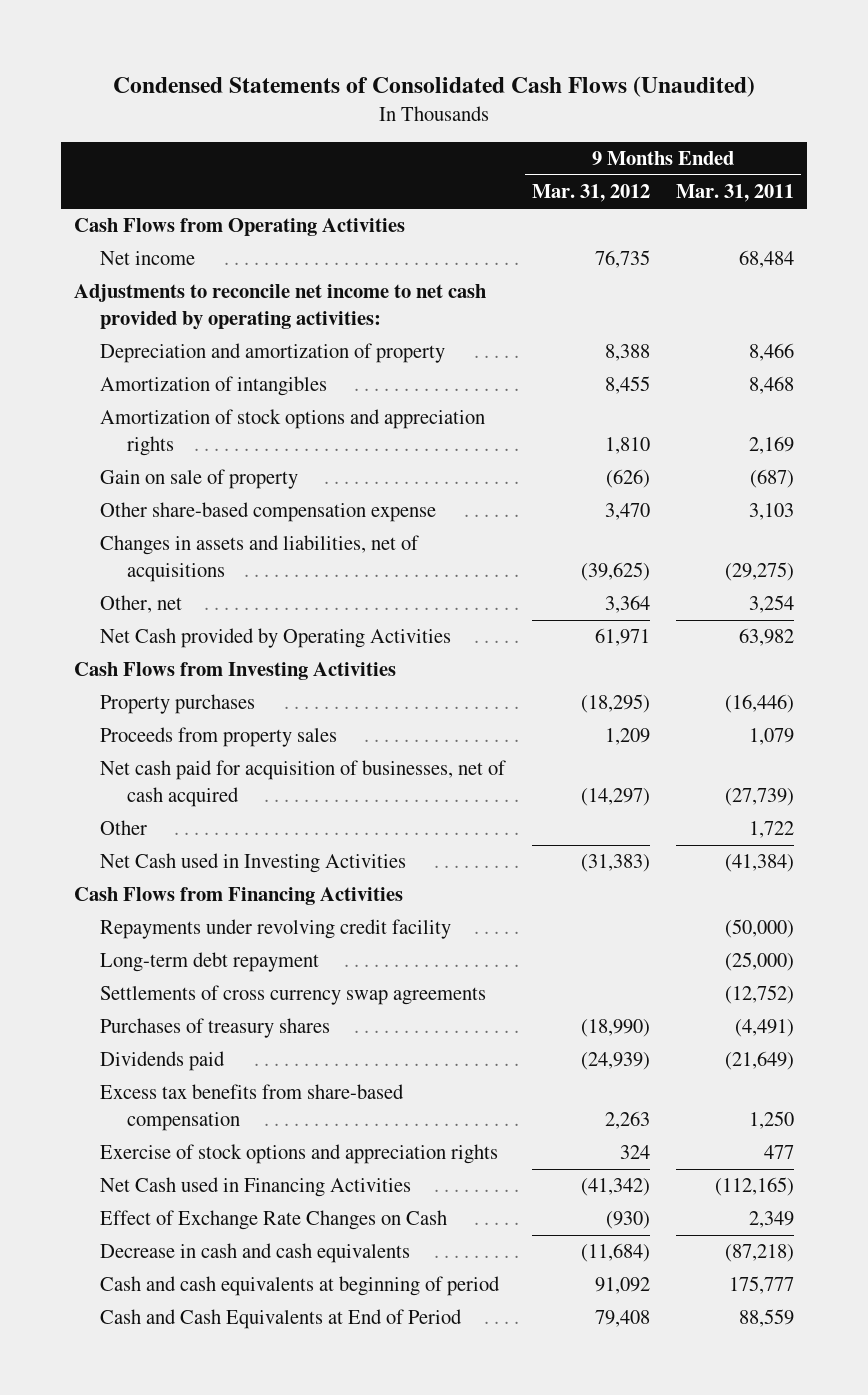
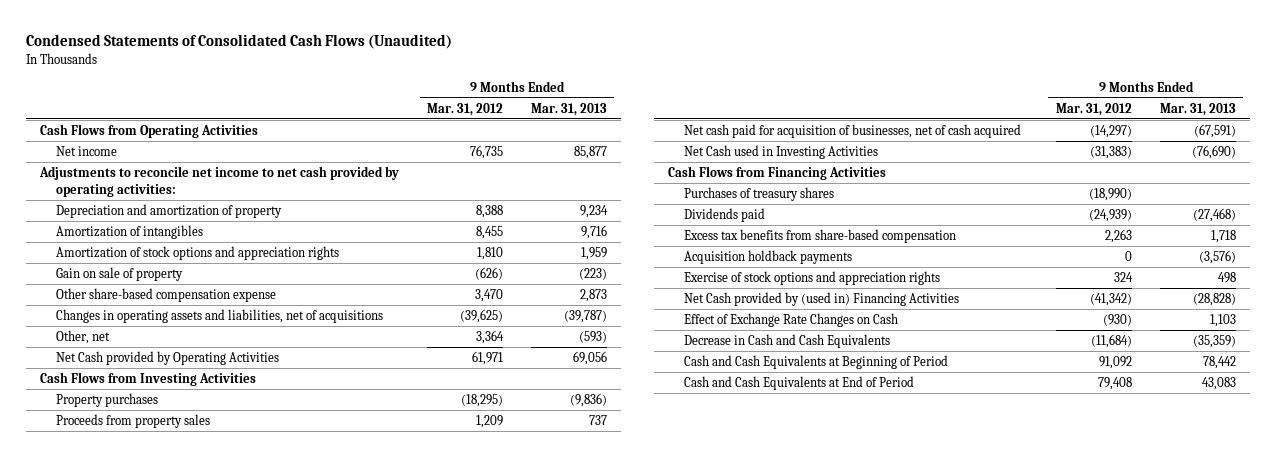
[676,184,795,203] Mar. 31, 2011 -> none
none -> [531,102,608,116] Mar. 31, 2013
[100,535,420,583] Changes in assets and liabilities, net of acquisitions -> [55,308,383,323] Changes in operating assets and liabilities, net of acquisitions
[100,820,148,836] Other -> none
[100,919,452,940] Repayments under revolving credit facility -> none
[100,952,320,973] Long-term debt repayment -> none
[100,985,487,1006] Settlements of cross currency swap agreements -> none
none -> [684,249,853,264] Acquisition holdback payments
[100,1177,412,1198] Net Cash used in Financing Activities -> [684,291,960,306] Net Cash provided by (used in) Financing Activities
[100,1243,411,1264] Decrease in cash and cash equivalents -> [684,333,891,348] Decrease in Cash and Cash Equivalents
[100,1276,501,1297] Cash and cash equivalents at beginning of period -> [684,354,949,369] Cash and Cash Equivalents at Beginning of Period

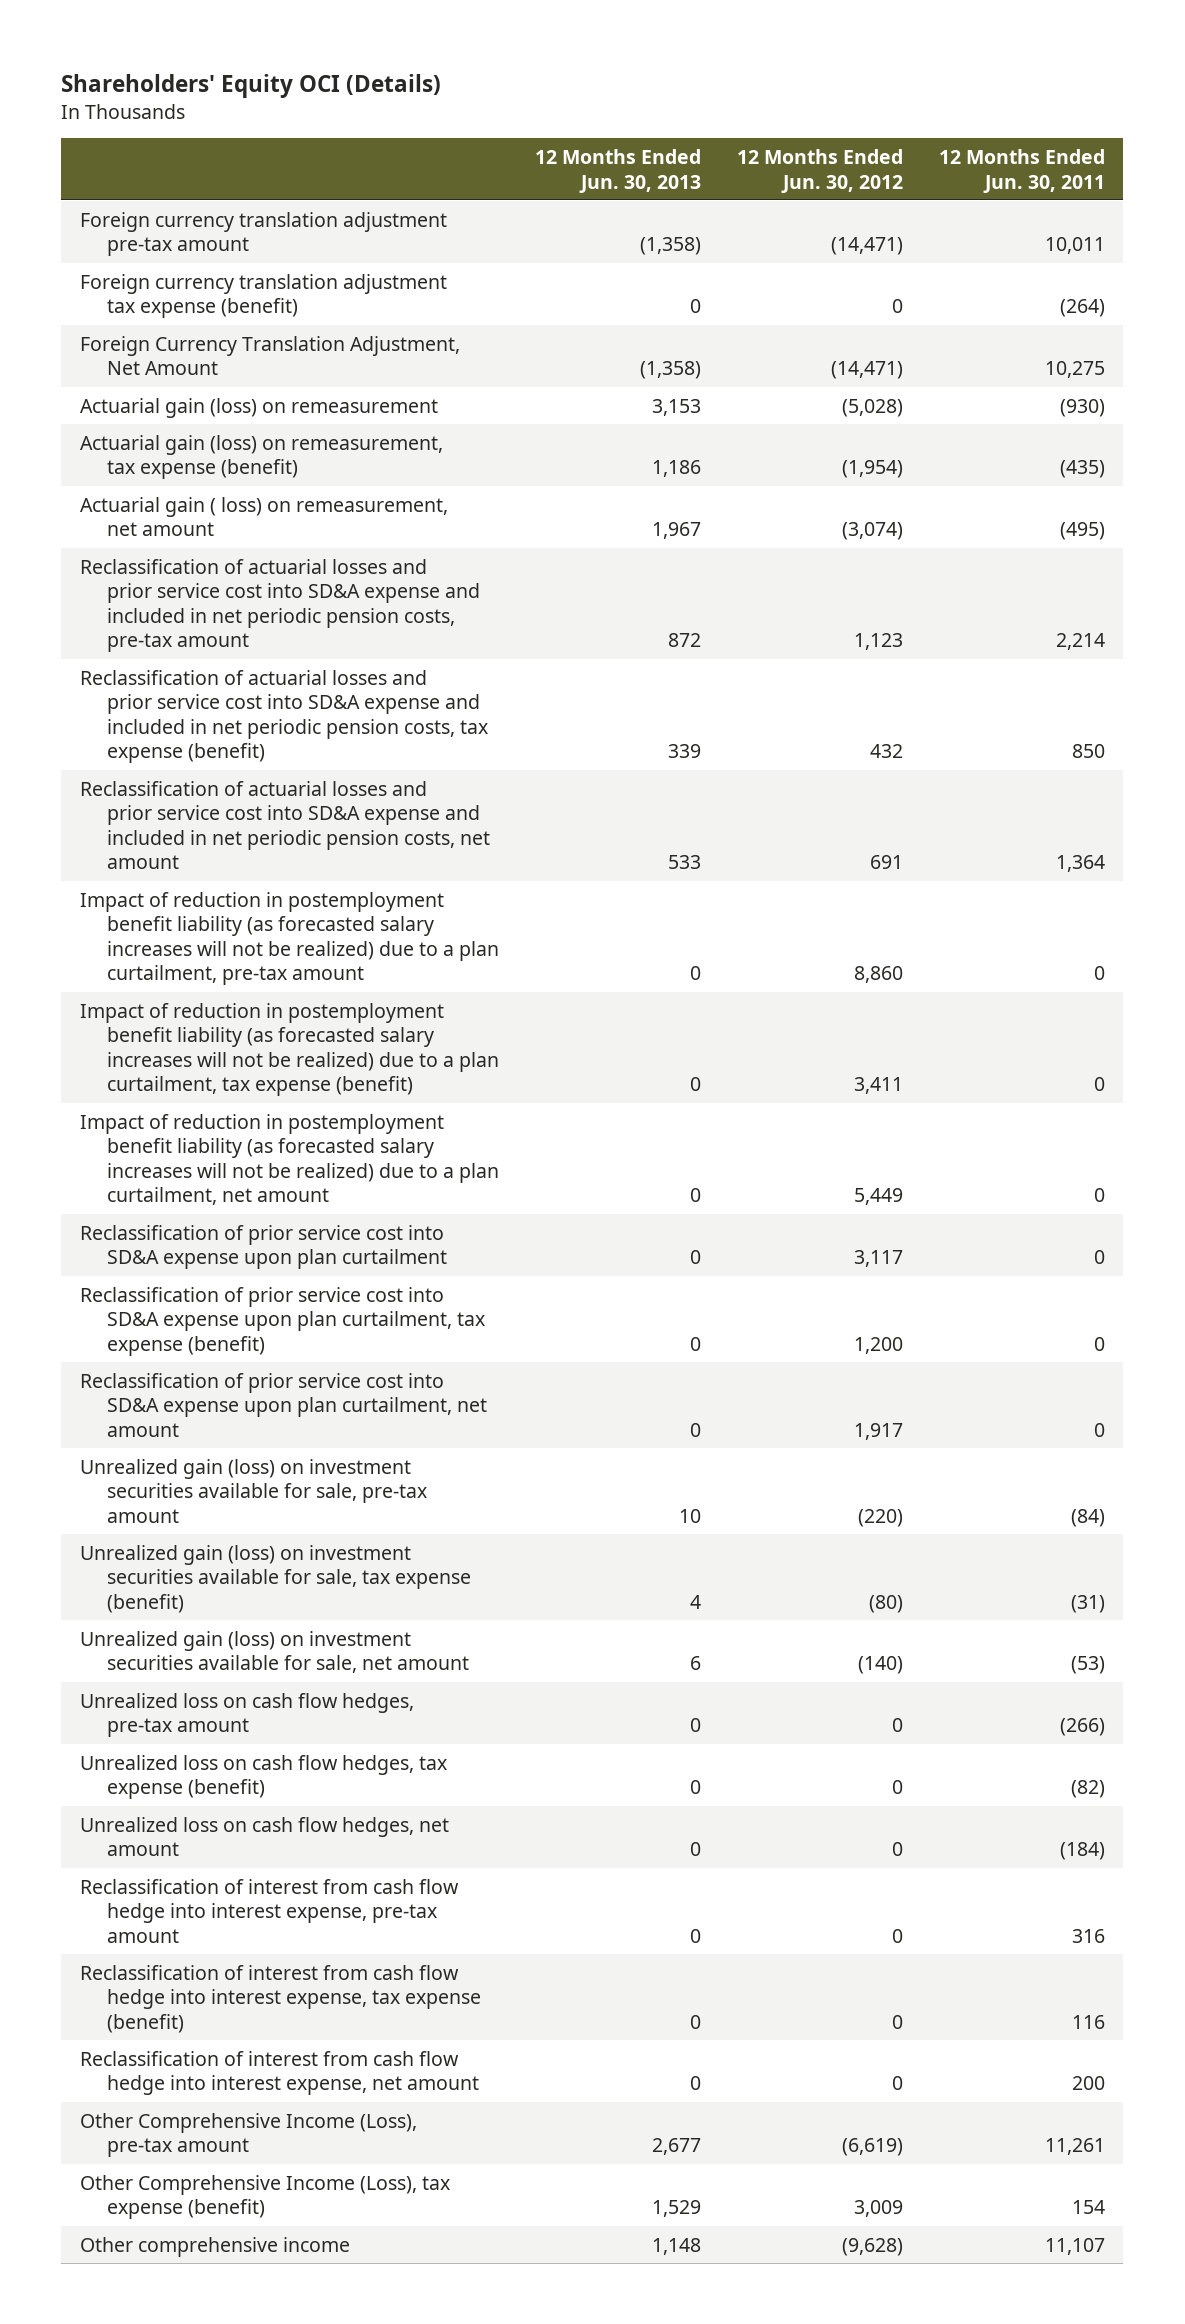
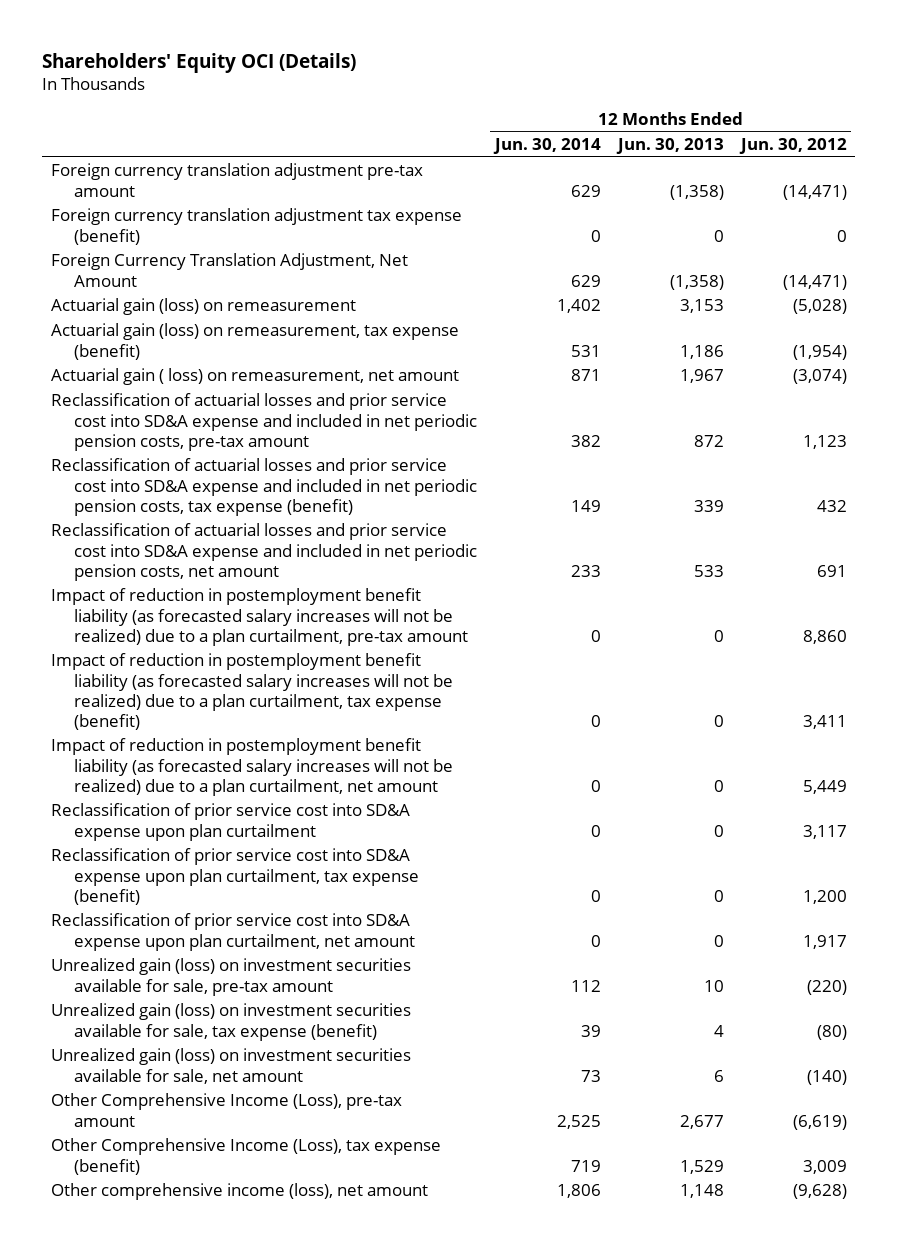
[939,148,1106,193] 12 Months Ended Jun. 30, 2011 -> none
none -> [492,138,601,155] Jun. 30, 2014
[79,1692,414,1738] Unrealized loss on cash flow hedges, pre-tax amount -> none
[79,1754,447,1800] Unrealized loss on cash flow hedges, tax expense (benefit) -> none
[79,1816,449,1857] Unrealized loss on cash flow hedges, net amount -> none
[79,1878,459,1943] Reclassification of interest from cash flow hedge into interest expense, pre-tax amount -> none
[79,1964,482,2033] Reclassification of interest from cash flow hedge into interest expense, tax expense (benefit) -> none
[79,2050,480,2096] Reclassification of interest from cash flow hedge into interest expense, net amount -> none
[79,2236,350,2257] Other comprehensive income -> [50,1183,428,1201] Other comprehensive income (loss), net amount

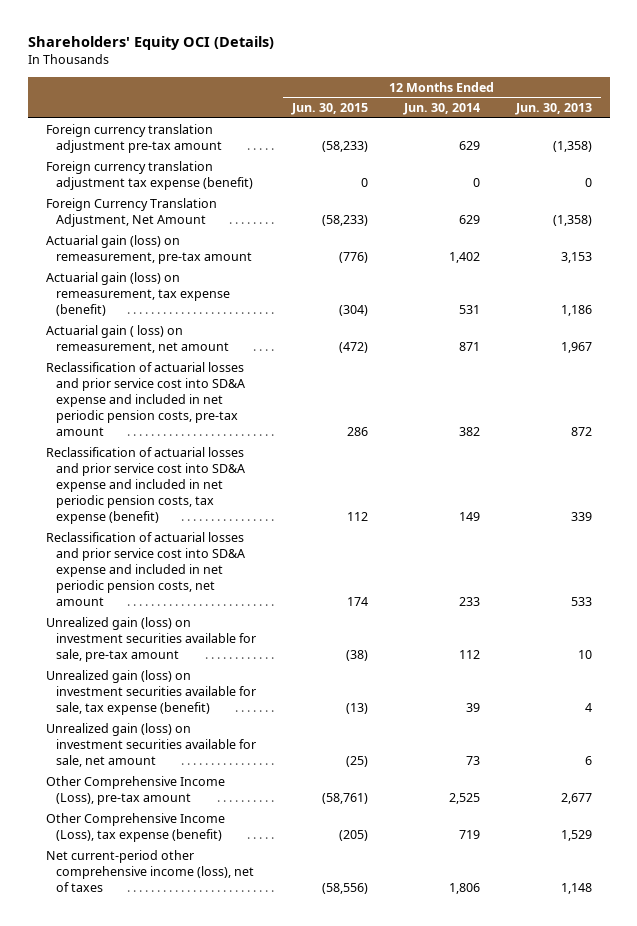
[738,138,847,155] Jun. 30, 2012 -> none
none -> [290,103,368,116] Jun. 30, 2015
[50,298,356,316] Actuarial gain (loss) on remeasurement -> [45,234,252,264] Actuarial gain (loss) on remeasurement, pre-tax amount
[50,588,469,646] Impact of reduction in postemployment benefit liability (as forecasted salary increases will not be realized) due to a plan curtailment, pre-tax amount -> none
[50,653,454,730] Impact of reduction in postemployment benefit liability (as forecasted salary increases will not be realized) due to a plan curtailment, tax expense (benefit) -> none
[50,738,454,796] Impact of reduction in postemployment benefit liability (as forecasted salary increases will not be realized) due to a plan curtailment, net amount -> none
[50,803,410,841] Reclassification of prior service cost into SD&A expense upon plan curtailment -> none
[50,848,420,905] Reclassification of prior service cost into SD&A expense upon plan curtailment, tax expense (benefit) -> none
[50,913,416,951] Reclassification of prior service cost into SD&A expense upon plan curtailment, net amount -> none
[50,1183,428,1201] Other comprehensive income (loss), net amount -> [45,849,254,893] Net current-period other comprehensive income (loss), net of taxes

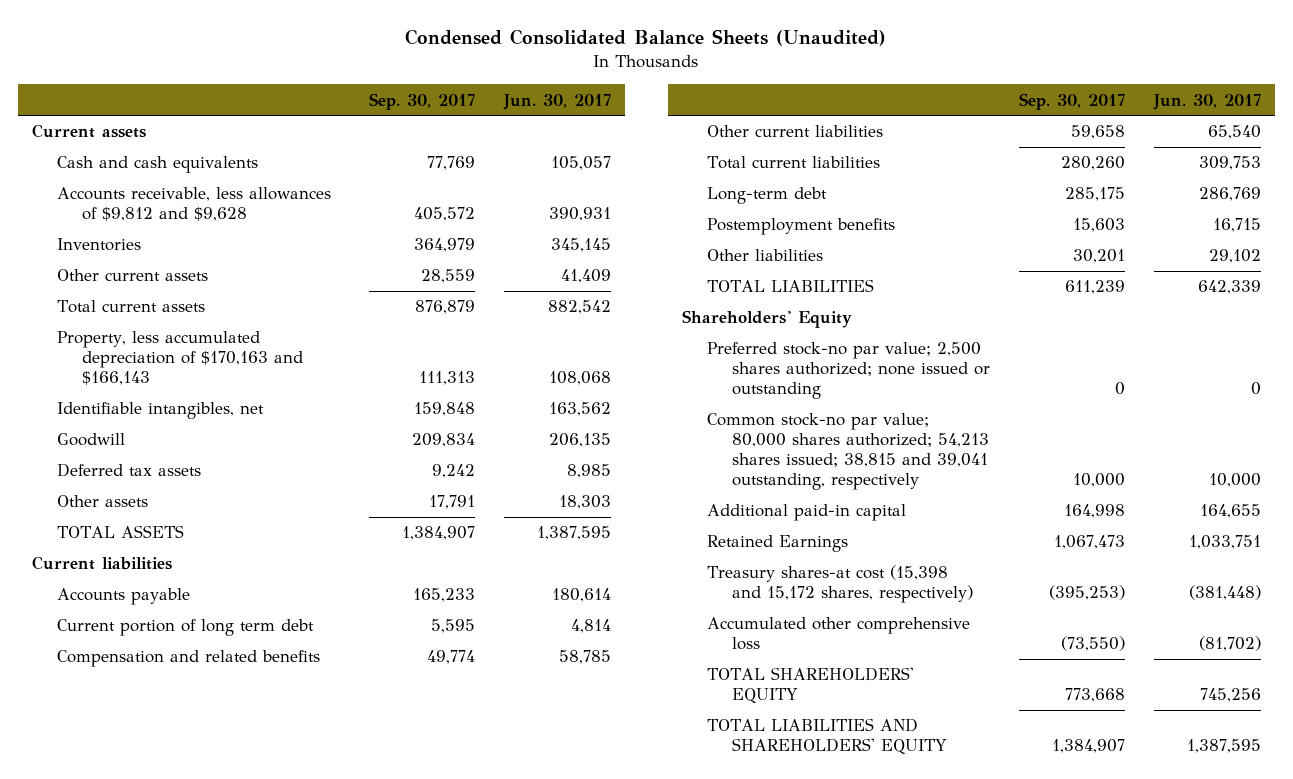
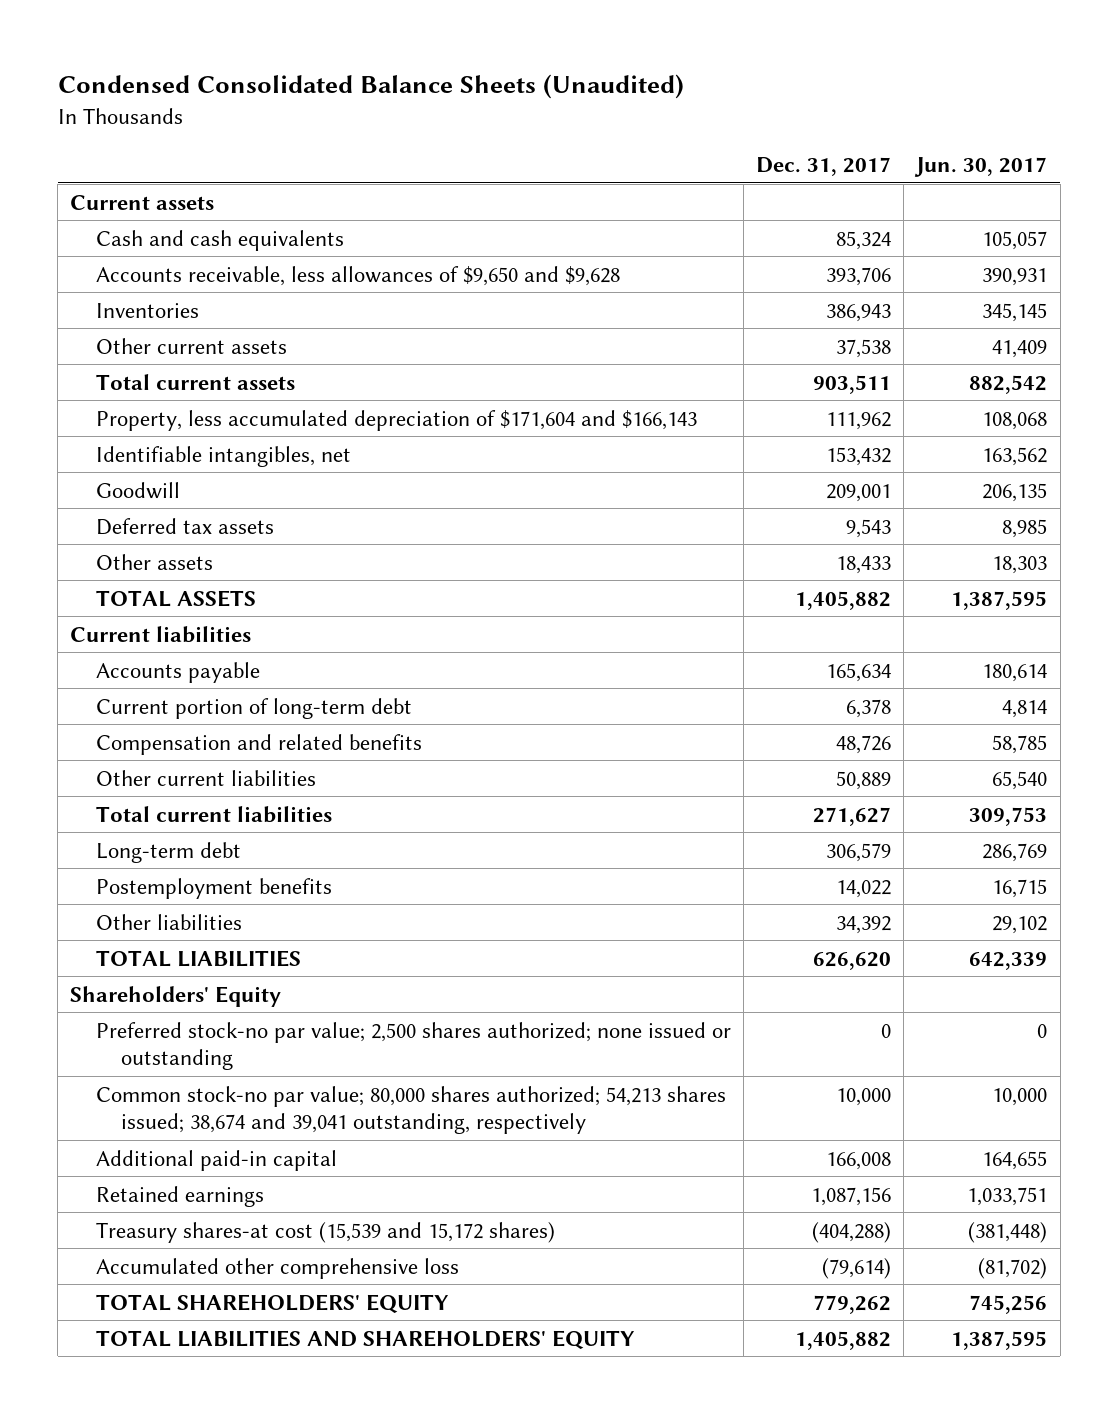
[368,92,475,110] Sep. 30, 2017 -> none
none -> [755,157,891,177] Dec. 31, 2017
[57,187,332,222] Accounts receivable, less allowances of $9,812 and $9,628 -> [95,265,620,286] Accounts receivable, less allowances of $9,650 and $9,628
[57,331,303,386] Property, less accumulated depreciation of $170,163 and $166,143 -> [95,409,697,431] Property, less accumulated depreciation of $171,604 and $166,143
[57,619,315,637] Current portion of long term debt -> [95,697,412,719] Current portion of long-term debt
[707,413,989,491] Common stock-no par value; 80,000 shares authorized; 54,213 shares issued; 38,815 and 39,041 outstanding, respectively -> [95,1085,726,1134] Common stock-no par value; 80,000 shares authorized; 54,213 shares issued; 38,674 and 39,041 outstanding, respectively
[707,535,849,553] Retained Earnings -> [95,1185,264,1207] Retained earnings
[707,565,973,604] Treasury shares-at cost (15,398 and 15,172 shares, respectively) -> [95,1221,555,1243] Treasury shares-at cost (15,539 and 15,172 shares)

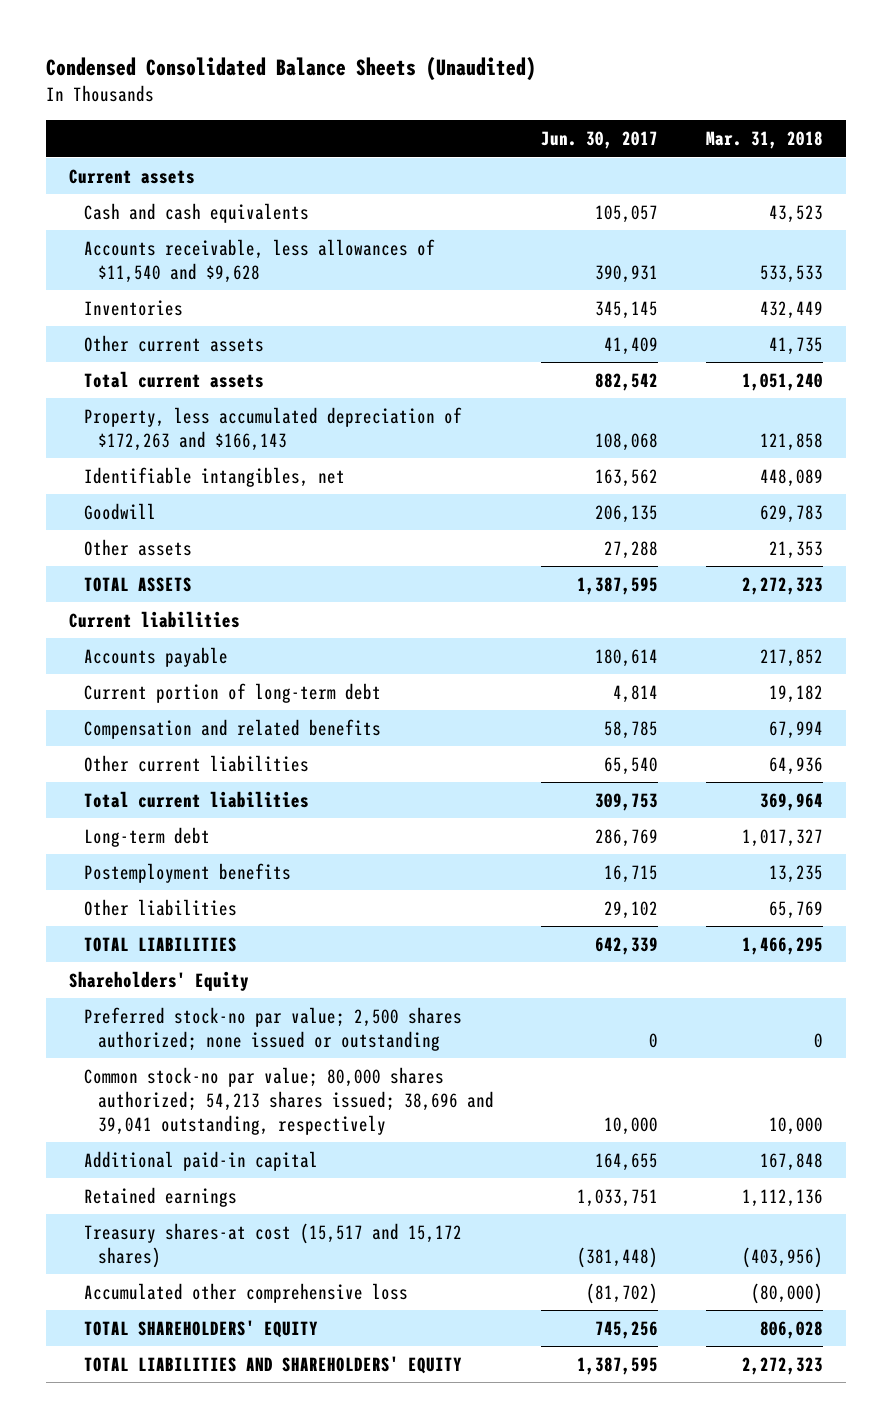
[755,157,891,177] Dec. 31, 2017 -> none
none -> [705,131,823,150] Mar. 31, 2018
[95,265,620,286] Accounts receivable, less allowances of $9,650 and $9,628 -> [83,238,435,283] Accounts receivable, less allowances of $11,540 and $9,628
[95,409,697,431] Property, less accumulated depreciation of $171,604 and $166,143 -> [83,406,462,451] Property, less accumulated depreciation of $172,263 and $166,143
[95,517,274,535] Deferred tax assets -> none
[992,555,1048,574] 18,303 -> [604,540,659,559] 27,288
[95,1085,726,1134] Common stock-no par value; 80,000 shares authorized; 54,213 shares issued; 38,674 and 39,041 outstanding, respectively -> [83,1066,495,1135] Common stock-no par value; 80,000 shares authorized; 54,213 shares issued; 38,696 and 39,041 outstanding, respectively
[95,1221,555,1243] Treasury shares-at cost (15,539 and 15,172 shares) -> [83,1222,462,1268] Treasury shares-at cost (15,517 and 15,172 shares)

